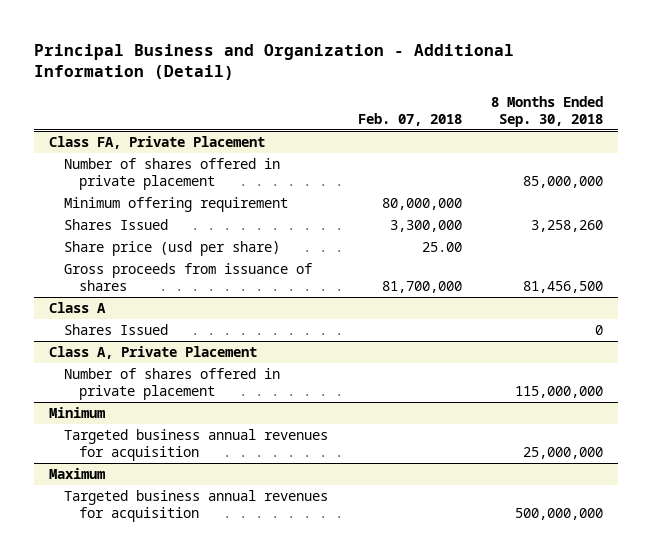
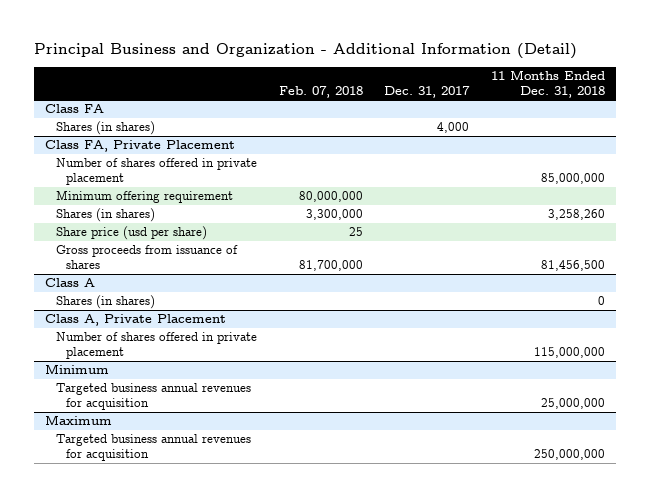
[491,96,604,127] 8 Months Ended Sep. 30, 2018 -> none
none -> [384,85,471,98] Dec. 31, 2017
none -> [491,69,606,98] 11 Months Ended Dec. 31, 2018
none -> [45,104,105,114] Class FA
none -> [55,121,155,136] Shares (in shares)
[64,218,169,230] Shares Issued -> [55,208,155,223] Shares (in shares)
[421,241,462,252] 25.00 -> [348,227,363,237] 25
[64,323,169,335] Shares Issued -> [55,295,155,310] Shares (in shares)

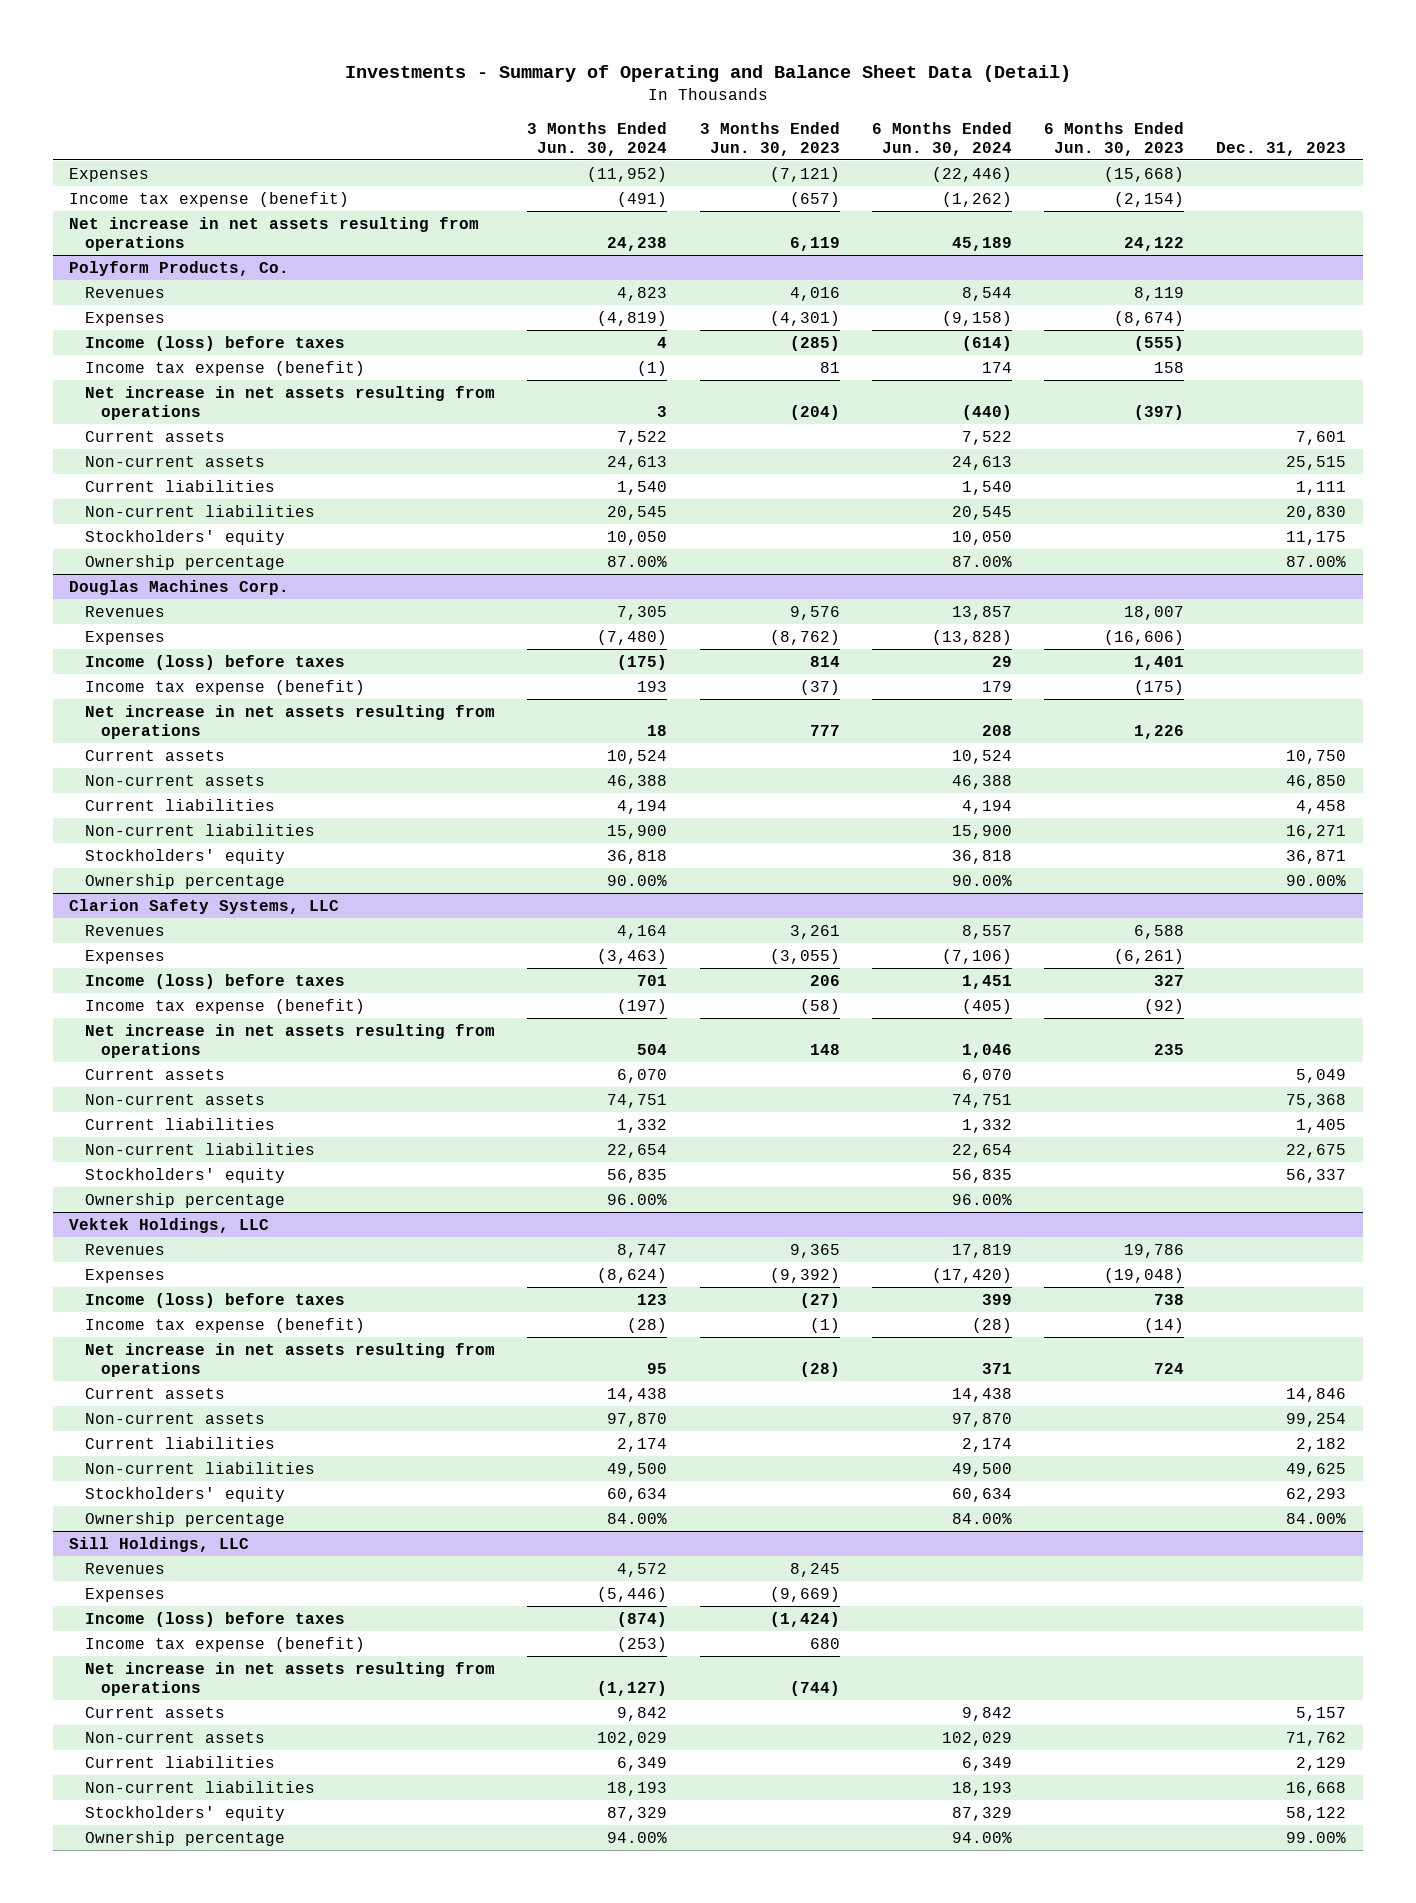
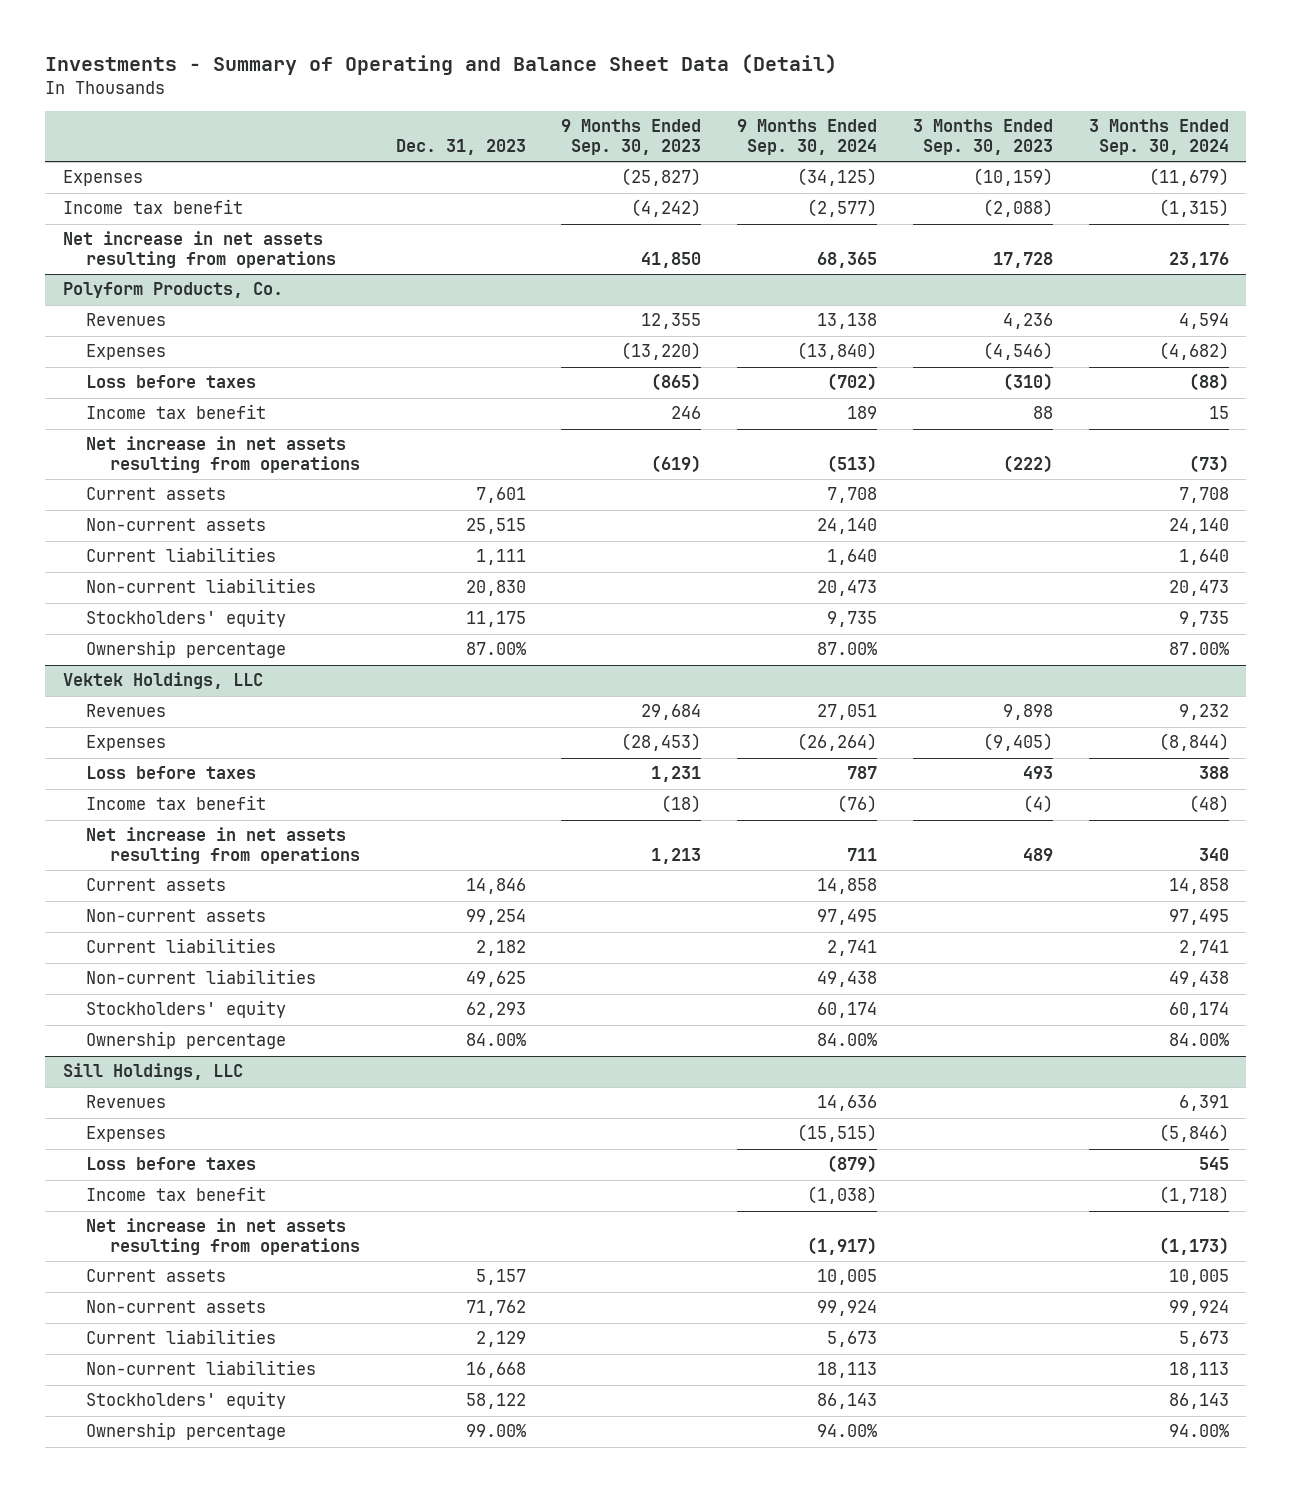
[527,122,668,156] 3 Months Ended Jun. 30, 2024 -> none
[699,122,840,156] 3 Months Ended Jun. 30, 2023 -> none
[871,122,1012,156] 6 Months Ended Jun. 30, 2024 -> none
[1044,122,1185,156] 6 Months Ended Jun. 30, 2023 -> none
none -> [561,119,702,156] 9 Months Ended Sep. 30, 2023
none -> [737,119,878,156] 9 Months Ended Sep. 30, 2024
none -> [912,119,1053,156] 3 Months Ended Sep. 30, 2023
none -> [1088,119,1229,156] 3 Months Ended Sep. 30, 2024
[69,191,350,207] Income tax expense (benefit) -> [63,199,244,215] Income tax benefit
[84,335,345,351] Income (loss) before taxes -> [86,375,257,389] Loss before taxes
[84,360,365,376] Income tax expense (benefit) -> [86,404,267,420] Income tax benefit
[69,579,290,595] Douglas Machines Corp. -> none
[84,605,165,617] Revenues -> none
[84,630,165,645] Expenses -> none
[84,654,345,670] Income (loss) before taxes -> none
[84,679,365,695] Income tax expense (benefit) -> none
[84,704,495,739] Net increase in net assets resulting from operations -> none
[84,749,225,761] Current assets -> none
[84,774,265,786] Non-current assets -> none
[84,798,275,811] Current liabilities -> none
[84,823,315,836] Non-current liabilities -> none
[84,848,285,864] Stockholders' equity -> none
[84,873,285,889] Ownership percentage -> none
[69,898,340,914] Clarion Safety Systems, LLC -> none
[84,924,165,936] Revenues -> none
[84,949,165,964] Expenses -> none
[84,973,345,989] Income (loss) before taxes -> none
[84,998,365,1014] Income tax expense (benefit) -> none
[84,1023,495,1058] Net increase in net assets resulting from operations -> none
[84,1068,225,1080] Current assets -> none
[84,1093,265,1105] Non-current assets -> none
[84,1117,275,1130] Current liabilities -> none
[84,1142,315,1155] Non-current liabilities -> none
[84,1167,285,1183] Stockholders' equity -> none
[84,1192,285,1208] Ownership percentage -> none
[84,1292,345,1308] Income (loss) before taxes -> [86,766,257,780] Loss before taxes
[84,1317,365,1333] Income tax expense (benefit) -> [86,795,267,811] Income tax benefit
[84,1611,345,1627] Income (loss) before taxes -> [86,1157,257,1171] Loss before taxes
[84,1636,365,1652] Income tax expense (benefit) -> [86,1186,267,1202] Income tax benefit

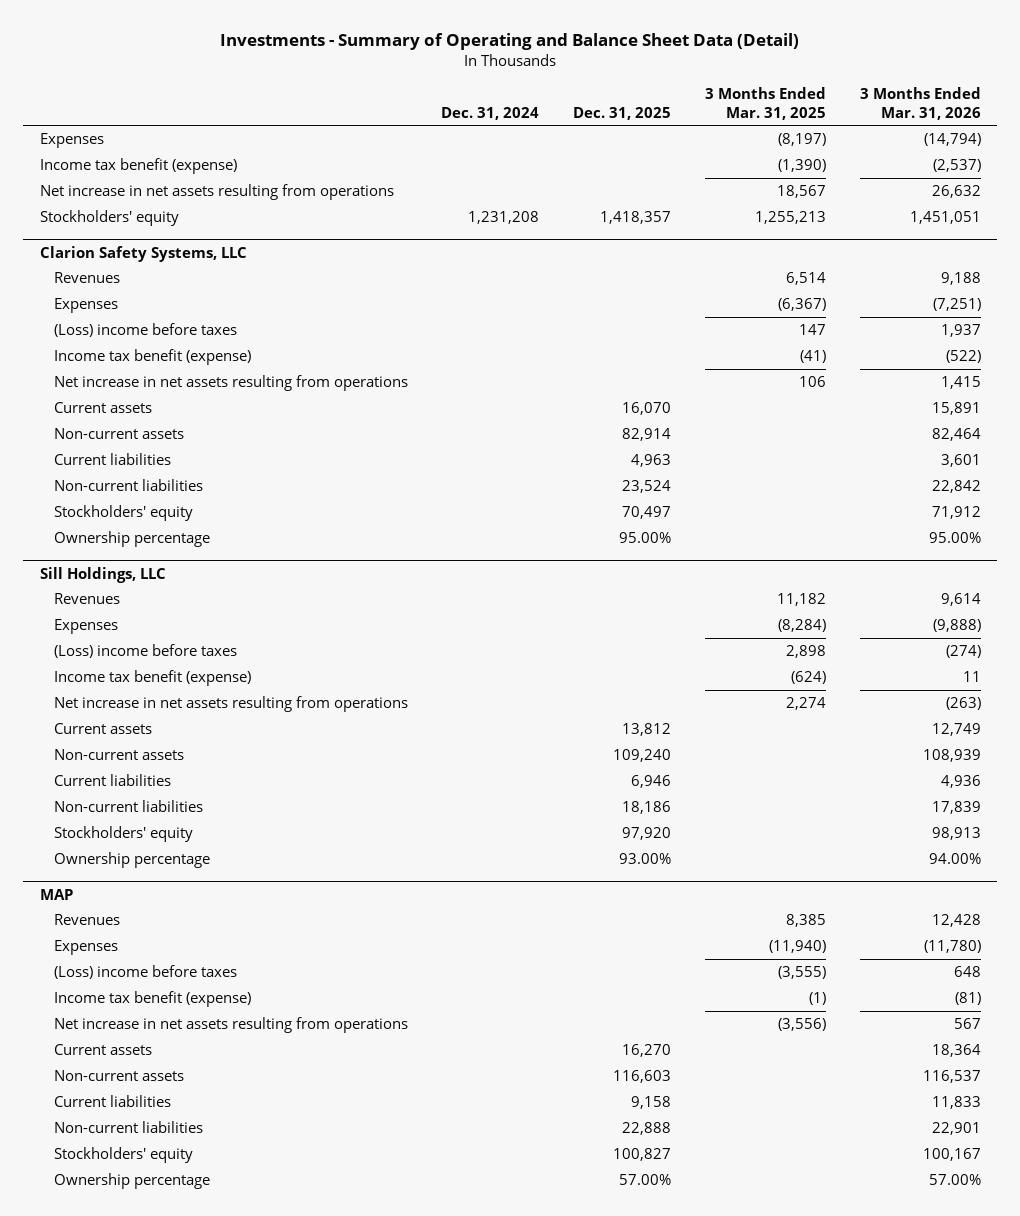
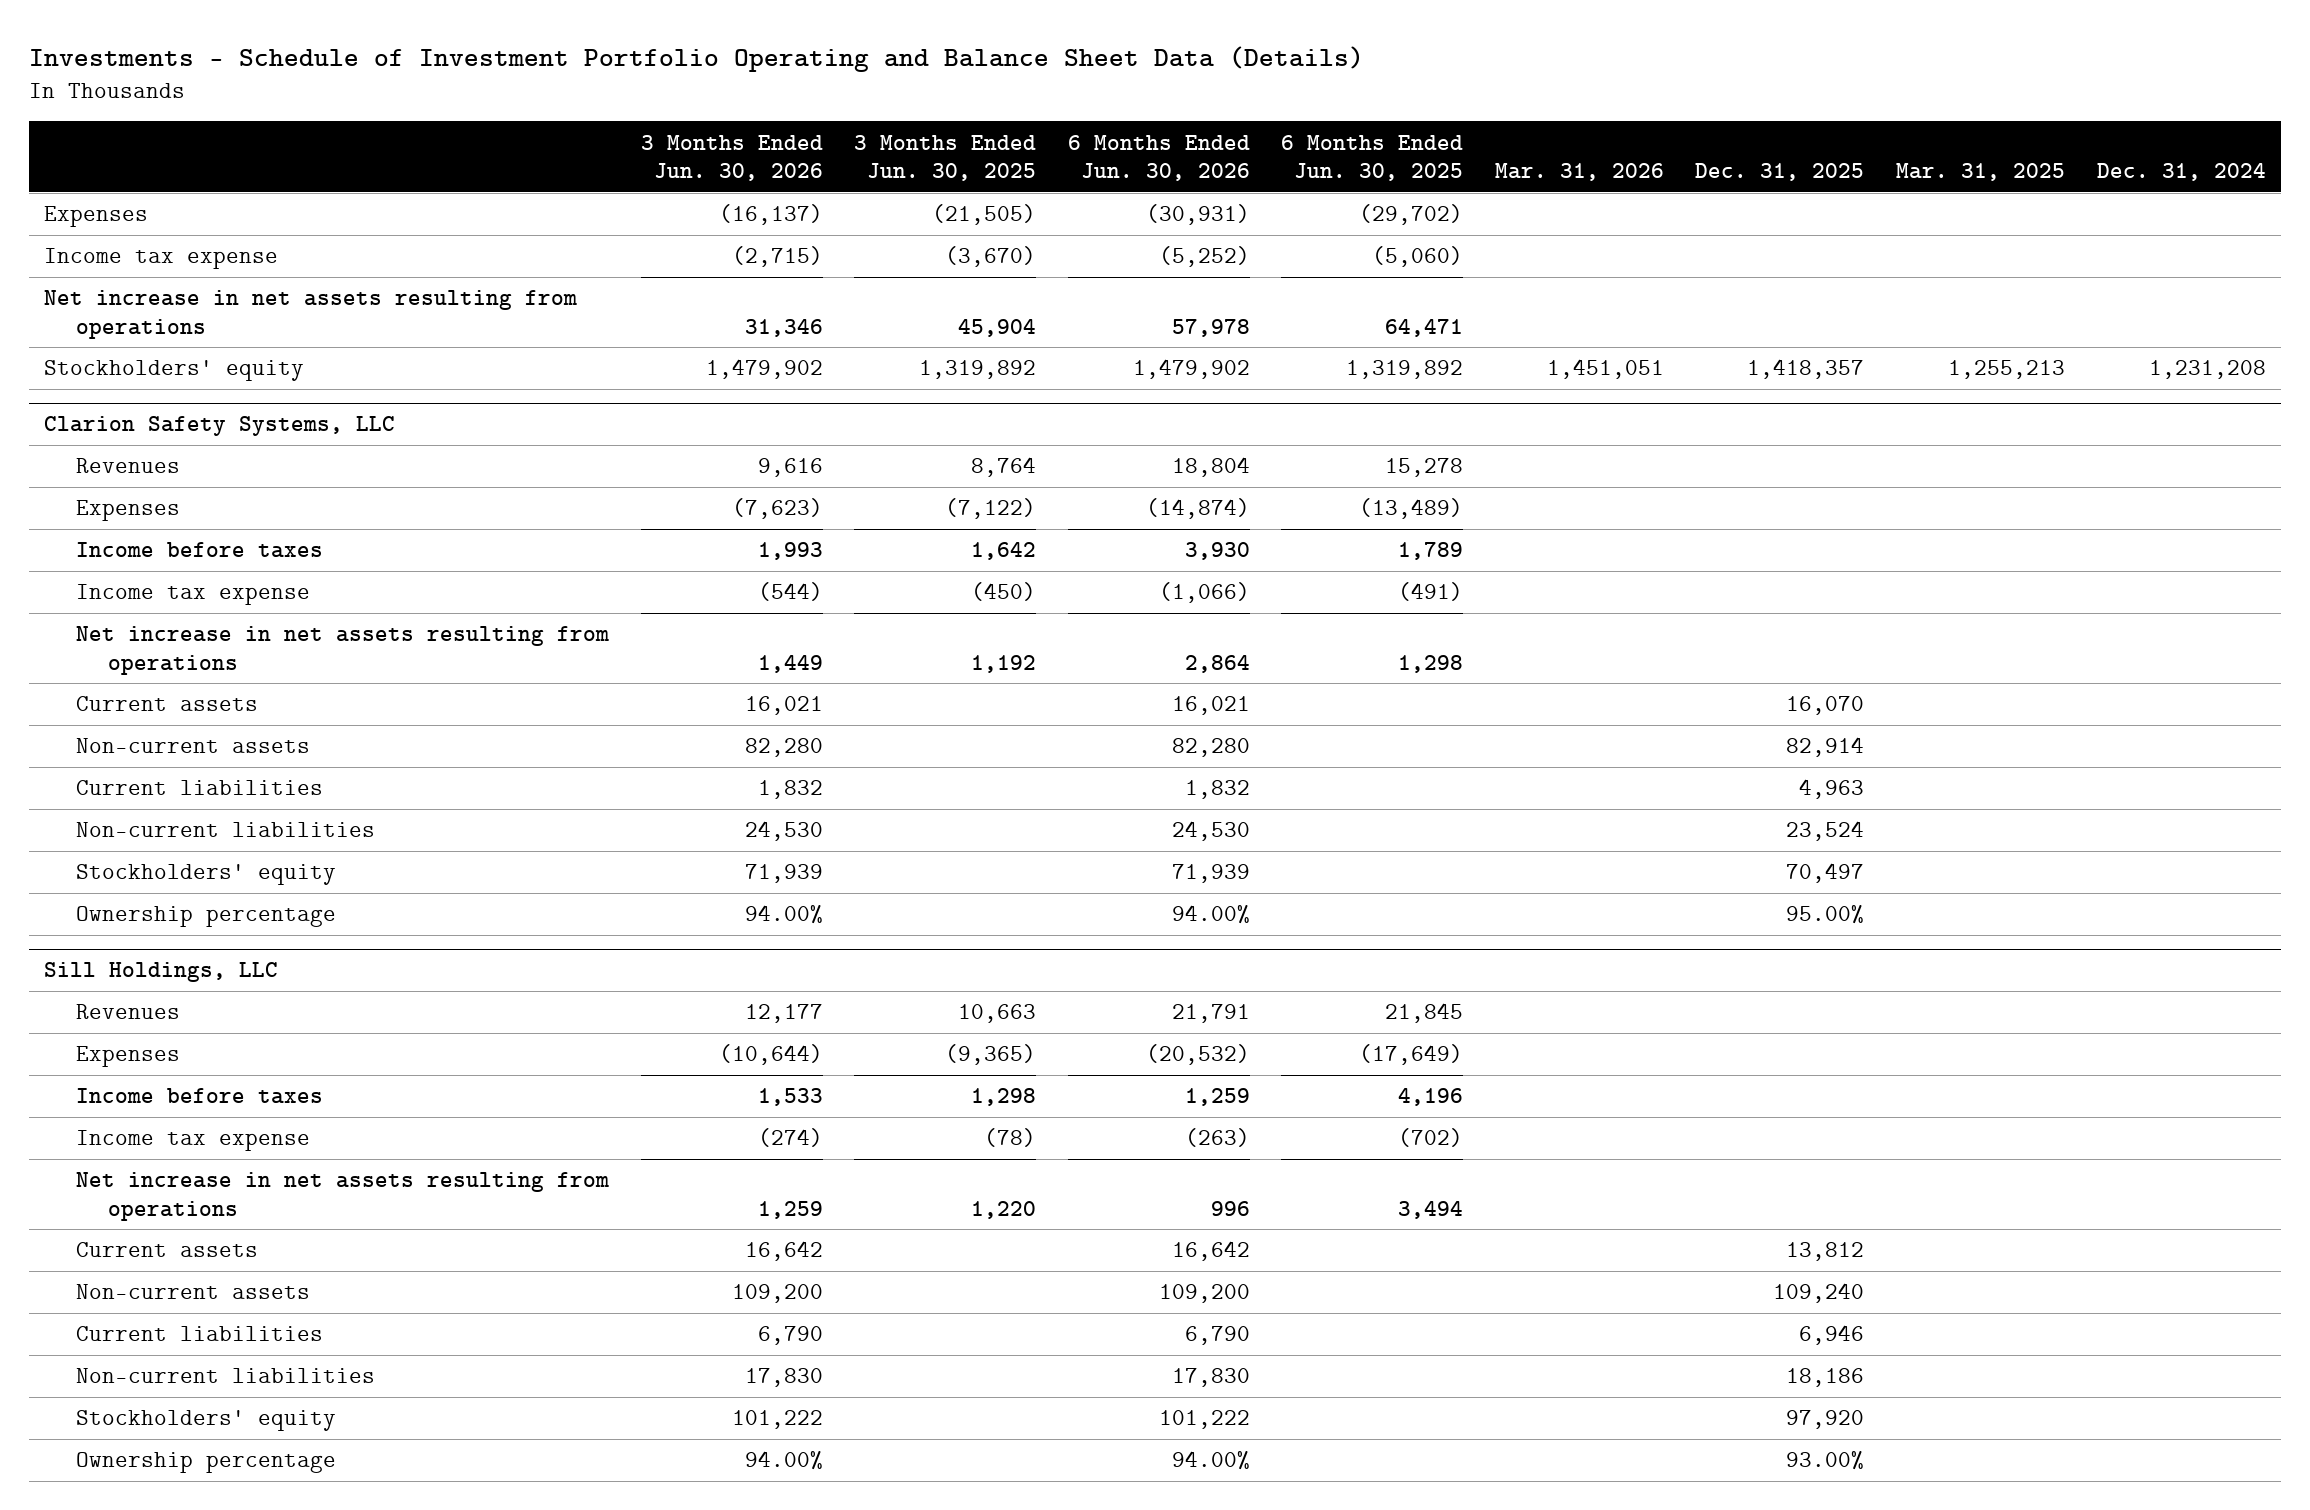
[220,32,800,50] Investments - Summary of Operating and Balance Sheet Data (Detail) -> [28,45,1364,72] Investments - Schedule of Investment Portfolio Operating and Balance Sheet Data (Details)
[704,87,826,120] 3 Months Ended Mar. 31, 2025 -> none
[859,87,981,120] 3 Months Ended Mar. 31, 2026 -> none
none -> [640,134,823,181] 3 Months Ended Jun. 30, 2026
none -> [854,134,1037,181] 3 Months Ended Jun. 30, 2025
none -> [1067,134,1250,181] 6 Months Ended Jun. 30, 2026
none -> [1281,134,1464,181] 6 Months Ended Jun. 30, 2025
none -> [1494,162,1664,181] Mar. 31, 2026
none -> [1895,162,2065,181] Mar. 31, 2025
[39,158,237,175] Income tax benefit (expense) -> [44,248,279,270] Income tax expense
[53,323,237,338] (Loss) income before taxes -> [76,542,324,559] Income before taxes
[53,349,251,366] Income tax benefit (expense) -> [76,584,311,606] Income tax expense
[53,644,237,659] (Loss) income before taxes -> [76,1088,324,1105] Income before taxes
[53,670,251,687] Income tax benefit (expense) -> [76,1130,311,1152] Income tax expense
[39,888,73,900] MAP -> none
[53,914,120,926] Revenues -> none
[53,940,118,956] Expenses -> none
[53,965,237,980] (Loss) income before taxes -> none
[53,991,251,1008] Income tax benefit (expense) -> none
[53,1017,408,1034] Net increase in net assets resulting from operations -> none
[53,1044,152,1056] Current assets -> none
[53,1070,184,1082] Non-current assets -> none
[53,1095,171,1108] Current liabilities -> none
[53,1121,203,1134] Non-current liabilities -> none
[53,1147,193,1164] Stockholders' equity -> none
[53,1173,210,1190] Ownership percentage -> none

